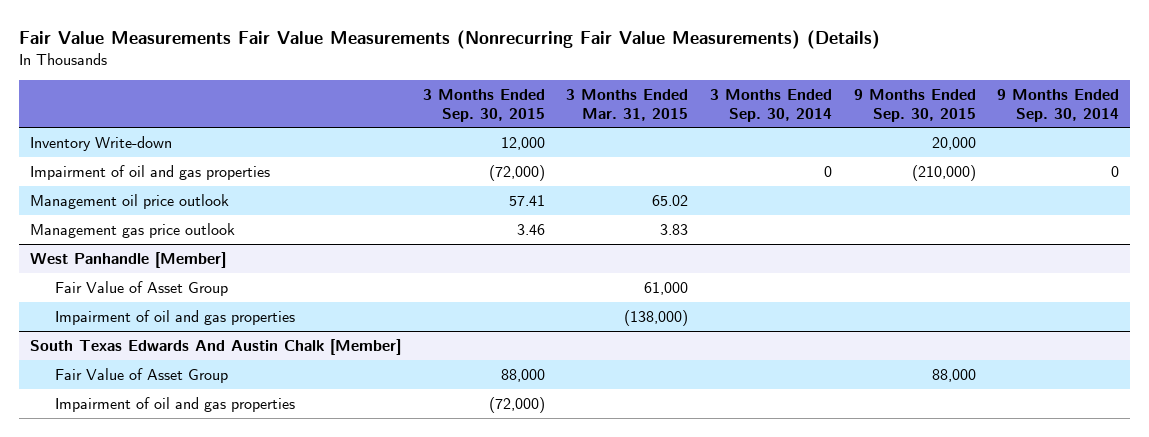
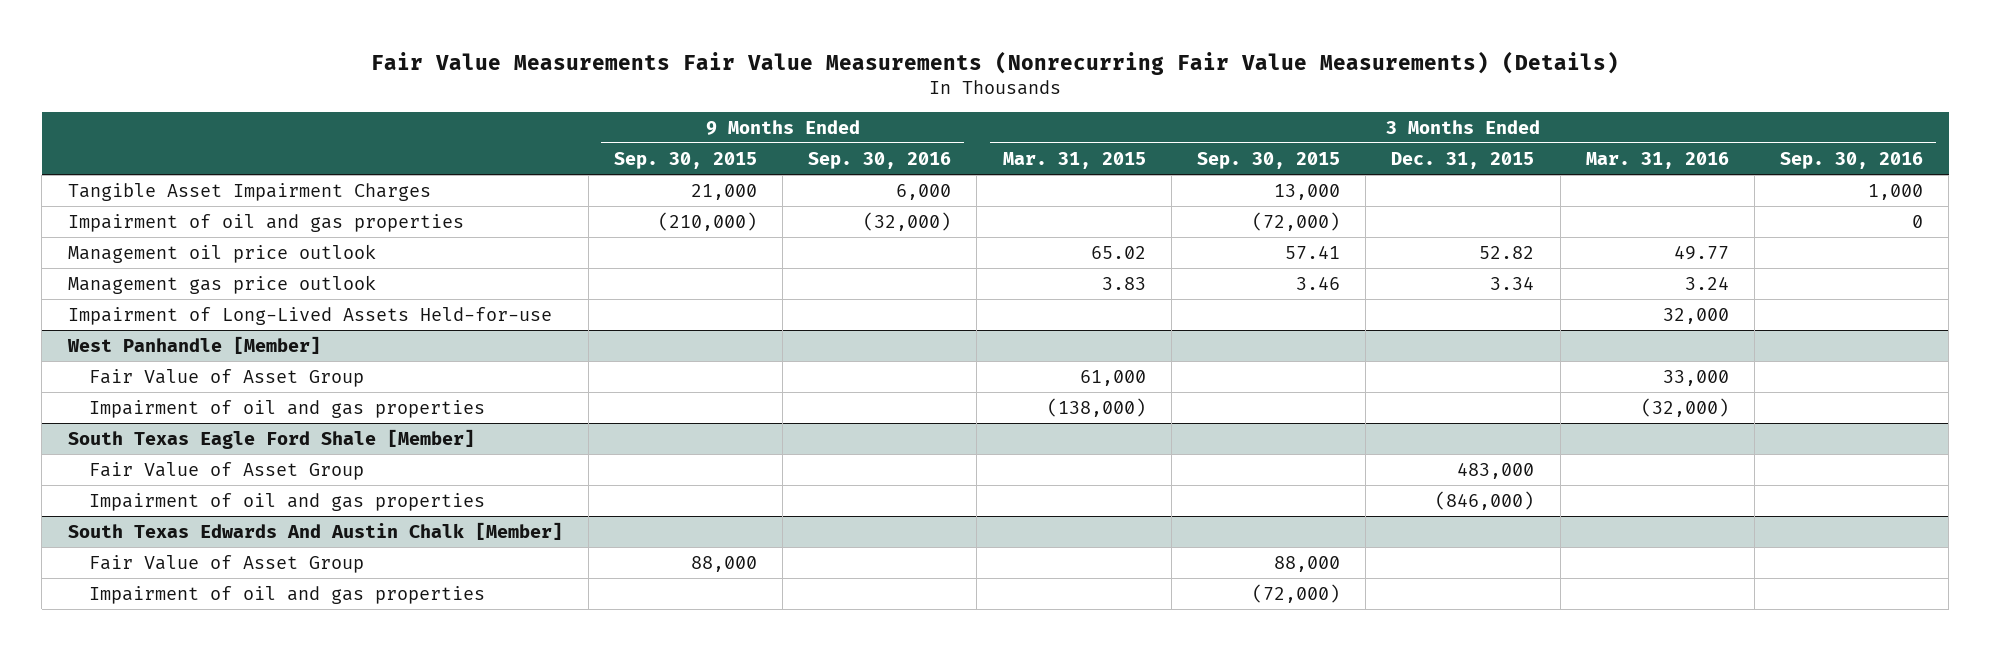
[710,89,833,122] 3 Months Ended Sep. 30, 2014 -> none
[997,89,1120,122] 9 Months Ended Sep. 30, 2014 -> none
none -> [808,151,952,169] Sep. 30, 2016
none -> [1391,151,1535,169] Dec. 31, 2015
none -> [1585,151,1729,169] Mar. 31, 2016
none -> [1780,151,1924,169] Sep. 30, 2016
[30,135,173,151] Inventory Write-down -> none
none -> [67,182,431,201] Tangible Asset Impairment Charges
none -> [67,306,552,325] Impairment of Long-Lived Assets Held-for-use
none -> [67,428,475,449] South Texas Eagle Ford Shale [Member]
none -> [89,461,365,480] Fair Value of Asset Group
none -> [89,492,486,511] Impairment of oil and gas properties

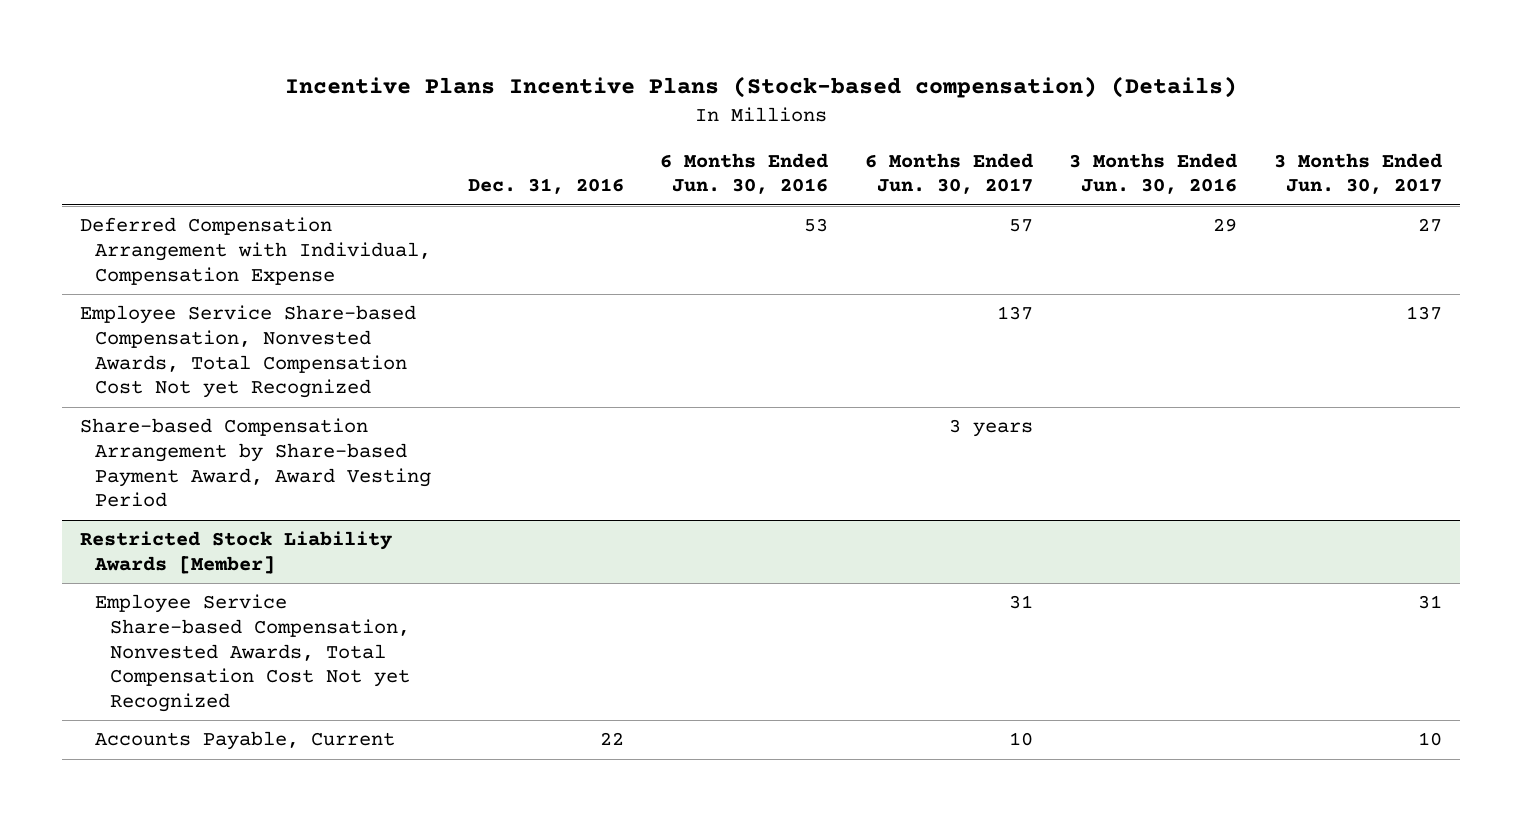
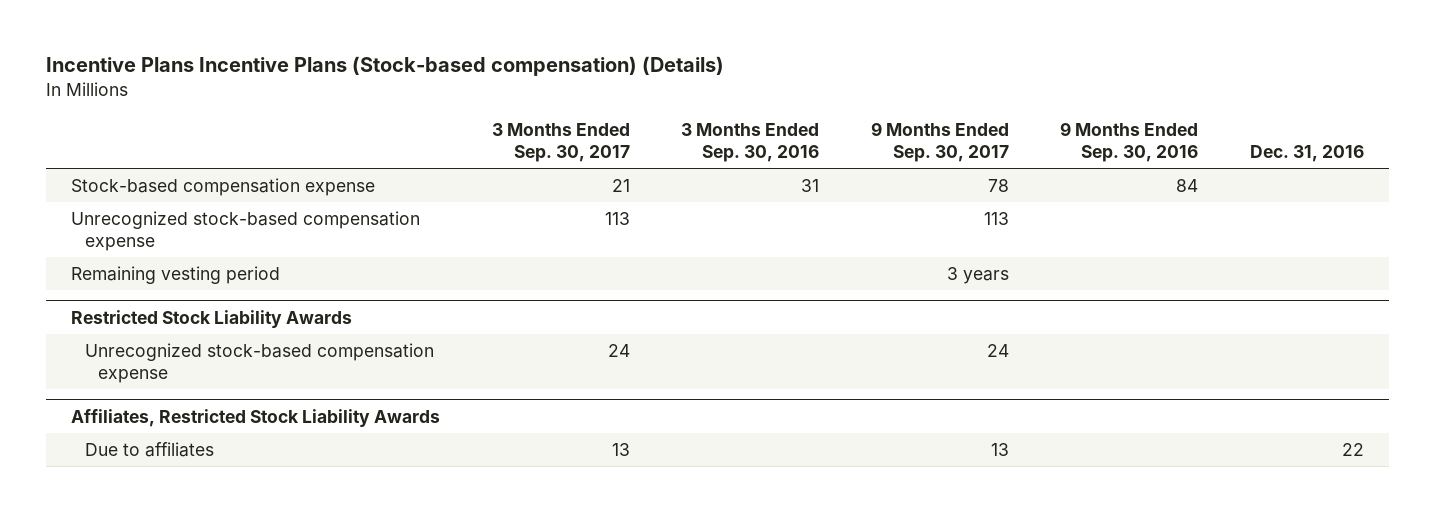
[660,152,829,195] 6 Months Ended Jun. 30, 2016 -> none
[864,152,1033,195] 6 Months Ended Jun. 30, 2017 -> none
[1069,152,1238,195] 3 Months Ended Jun. 30, 2016 -> none
[1273,152,1442,195] 3 Months Ended Jun. 30, 2017 -> none
none -> [491,122,630,162] 3 Months Ended Sep. 30, 2017
none -> [681,122,820,162] 3 Months Ended Sep. 30, 2016
none -> [870,121,1009,162] 9 Months Ended Sep. 30, 2017
none -> [1060,121,1199,162] 9 Months Ended Sep. 30, 2016
[95,731,396,751] Accounts Payable, Current -> none
[80,217,432,285] Deferred Compensation Arrangement with Individual, Compensation Expense -> [71,177,376,196] Stock-based compensation expense
[80,305,417,399] Employee Service Share-based Compensation, Nonvested Awards, Total Compensation Cost Not yet Recognized -> [71,210,421,251] Unrecognized stock-based compensation expense
[80,418,432,508] Share-based Compensation Arrangement by Share-based Payment Award, Award Vesting Period -> [71,265,281,284] Remaining vesting period
[80,531,393,574] Restricted Stock Liability Awards [Member] -> [71,309,353,328] Restricted Stock Liability Awards
[95,594,411,712] Employee Service Share-based Compensation, Nonvested Awards, Total Compensation Cost Not yet Recognized -> [84,342,434,383] Unrecognized stock-based compensation expense
none -> [71,408,441,427] Affiliates, Restricted Stock Liability Awards
none -> [84,441,214,457] Due to affiliates

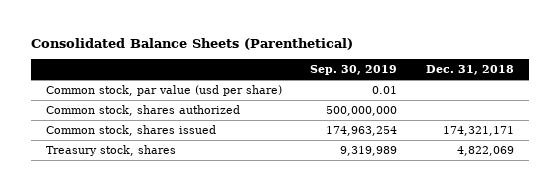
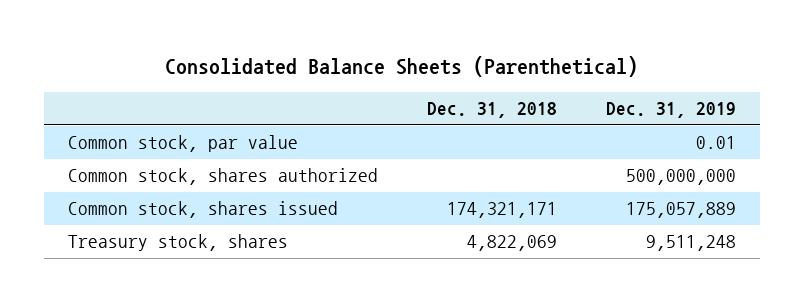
[310,65,398,76] Sep. 30, 2019 -> none
none -> [605,102,736,119] Dec. 31, 2019
[45,85,282,97] Common stock, par value (usd per share) -> [68,135,299,153] Common stock, par value

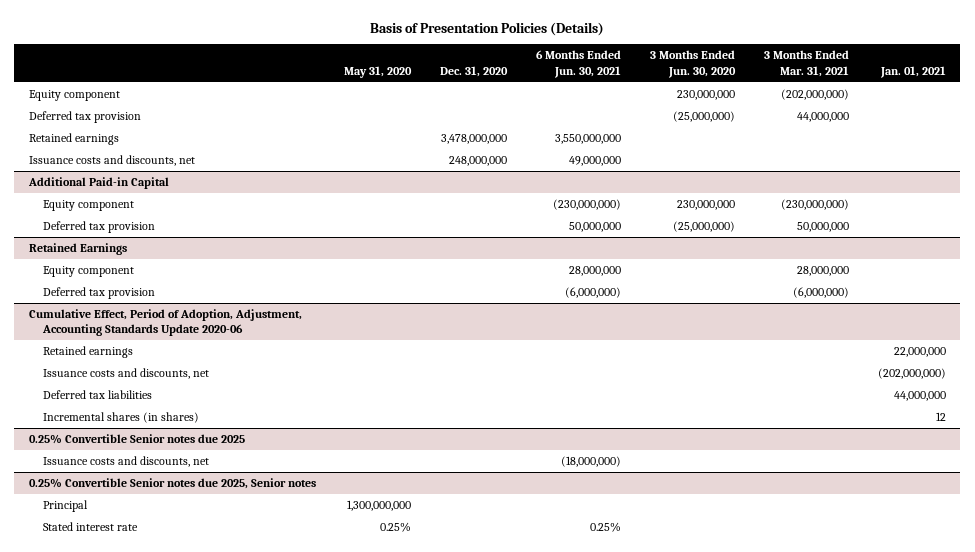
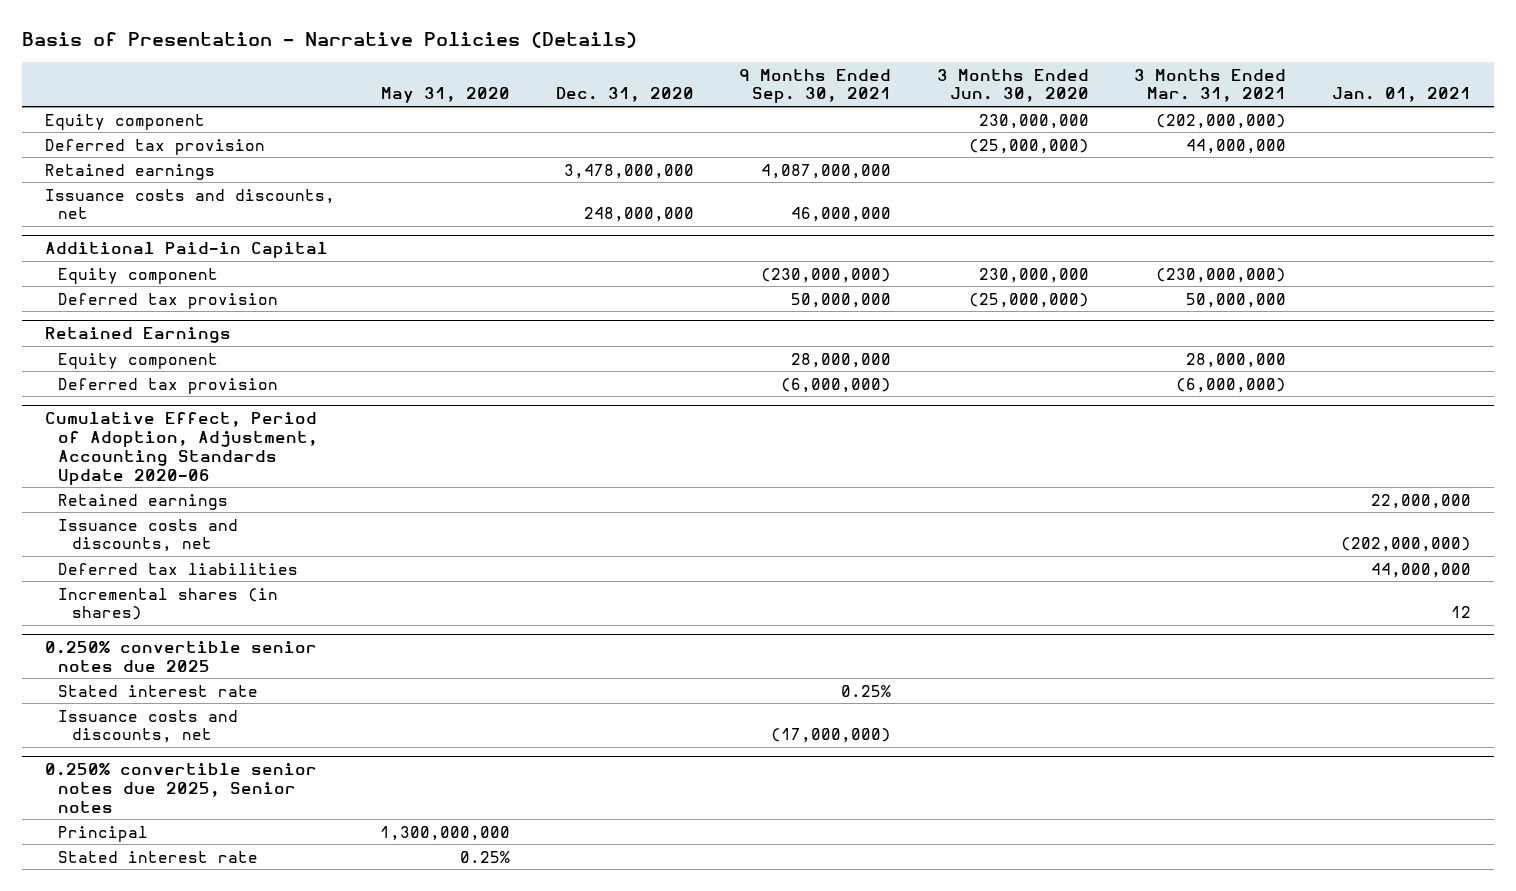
[370,21,605,36] Basis of Presentation Policies (Details) -> [21,32,637,49] Basis of Presentation - Narrative Policies (Details)
[536,50,622,78] 6 Months Ended Jun. 30, 2021 -> none
none -> [739,68,892,104] 9 Months Ended Sep. 30, 2021
[28,434,245,445] 0.25% Convertible Senior notes due 2025 -> [44,640,317,672] 0.250% convertible senior notes due 2025
none -> [58,684,259,697] Stated interest rate
[28,478,316,490] 0.25% Convertible Senior notes due 2025, Senior notes -> [44,762,317,813] 0.250% convertible senior notes due 2025, Senior notes

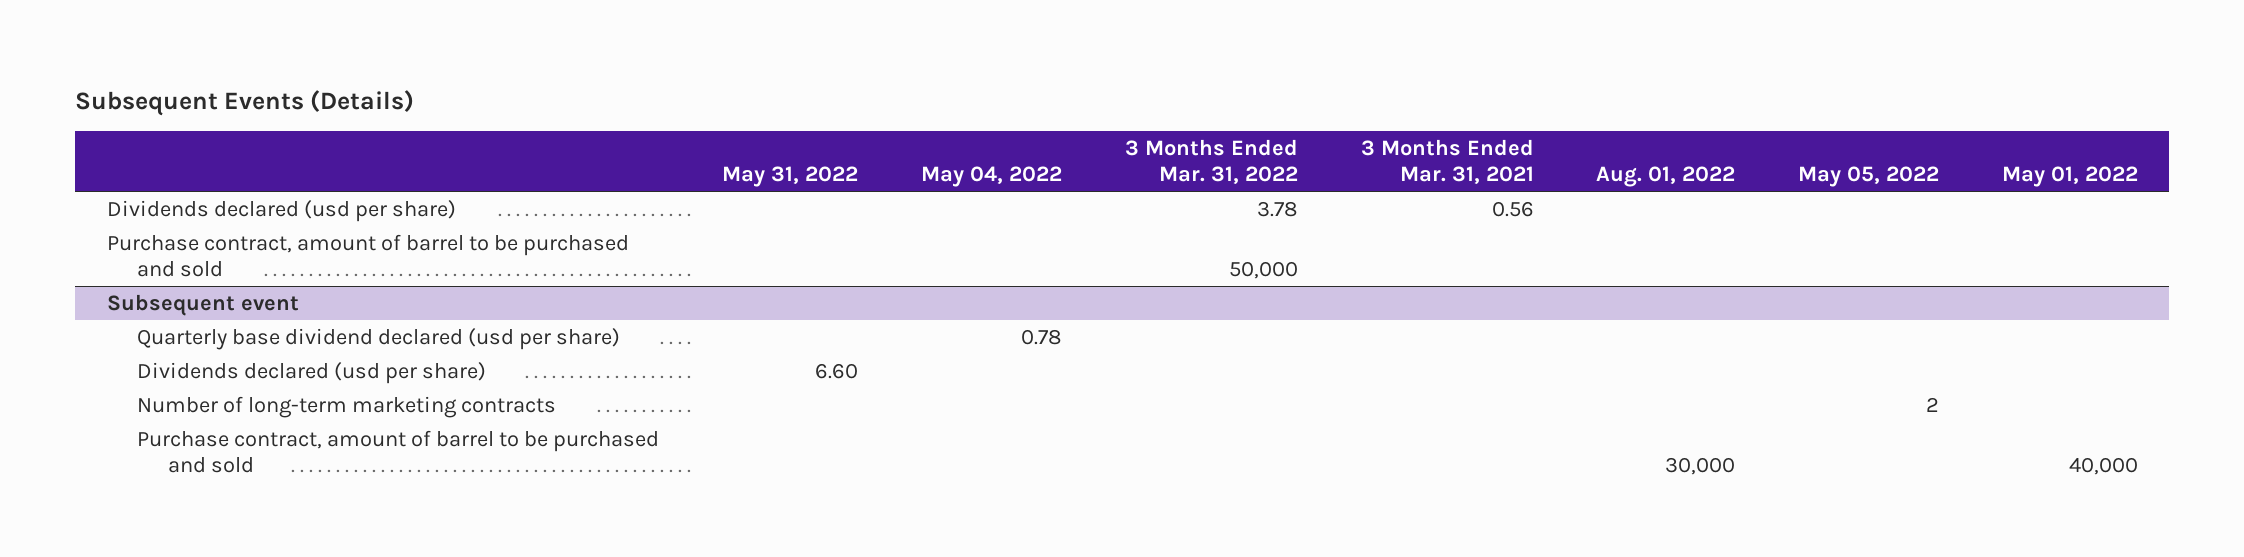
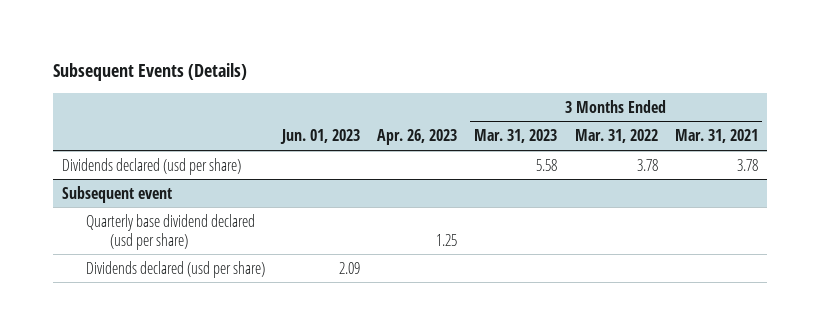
[722,165,859,187] May 31, 2022 -> none
[920,165,1062,187] May 04, 2022 -> none
[1596,165,1736,187] Aug. 01, 2022 -> none
[1798,165,1940,187] May 05, 2022 -> none
[2001,165,2138,187] May 01, 2022 -> none
none -> [279,129,360,145] Jun. 01, 2023
none -> [377,129,458,146] Apr. 26, 2023
none -> [474,129,558,144] Mar. 31, 2023
[106,234,629,278] Purchase contract, amount of barrel to be purchased and sold -> none
[1491,201,1534,218] 0.56 -> [736,158,758,171] 3.78
[137,396,557,419] Number of long-term marketing contracts -> none
[137,430,660,474] Purchase contract, amount of barrel to be purchased and sold -> none

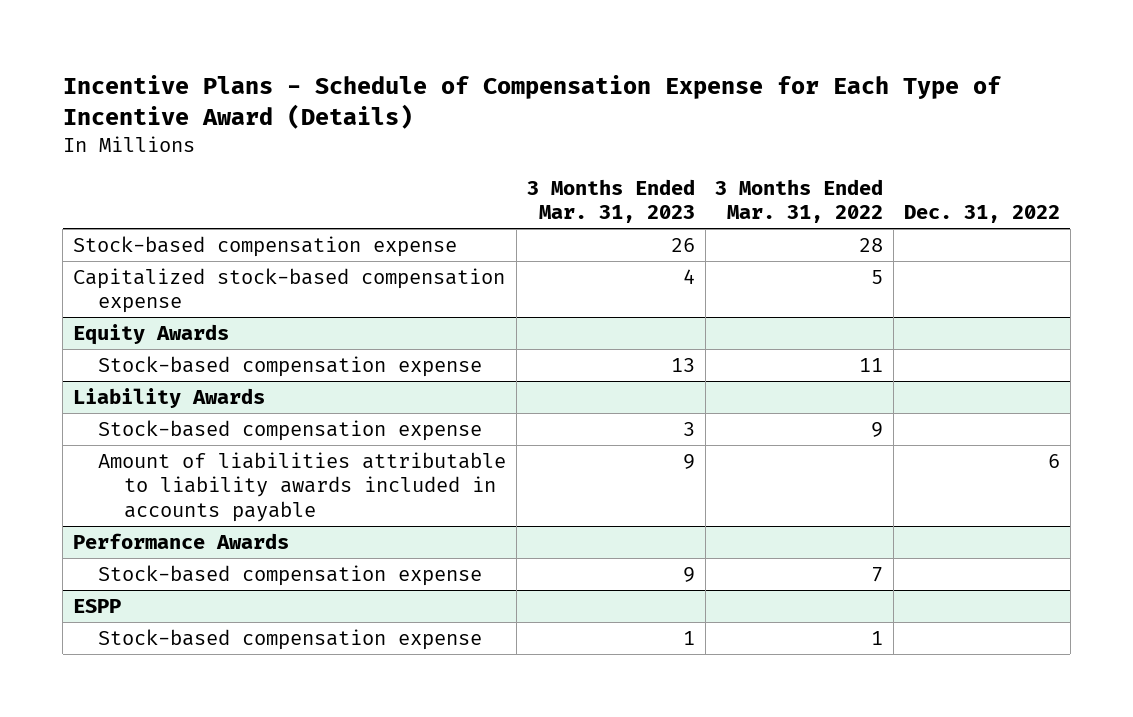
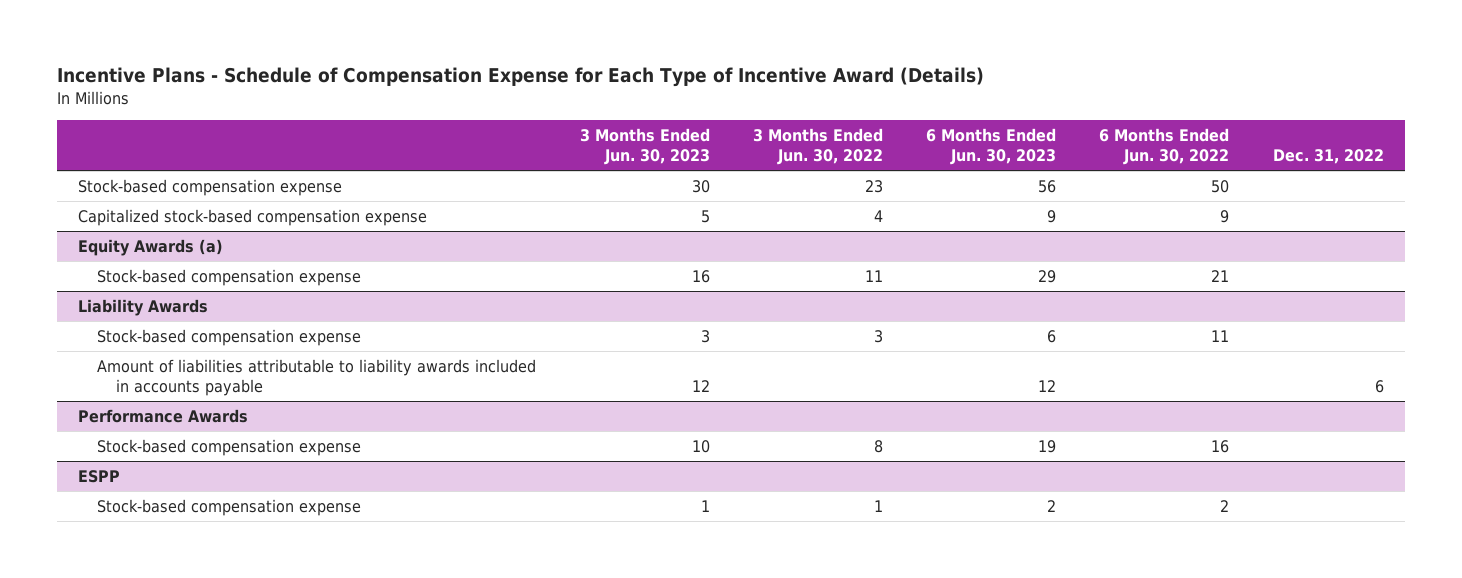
[526,178,695,224] 3 Months Ended Mar. 31, 2023 -> none
[715,178,884,224] 3 Months Ended Mar. 31, 2022 -> none
none -> [579,127,710,166] 3 Months Ended Jun. 30, 2023
none -> [752,127,883,166] 3 Months Ended Jun. 30, 2022
none -> [926,127,1057,166] 6 Months Ended Jun. 30, 2023
none -> [1099,127,1230,166] 6 Months Ended Jun. 30, 2022
[73,324,230,346] Equity Awards -> [78,238,224,256] Equity Awards (a)

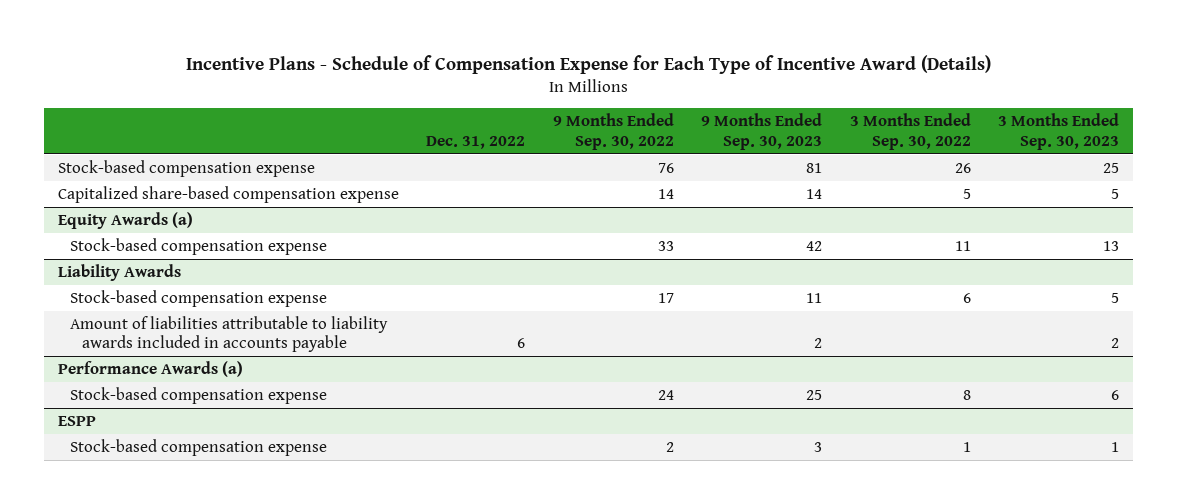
[579,127,710,166] 3 Months Ended Jun. 30, 2023 -> none
[752,127,883,166] 3 Months Ended Jun. 30, 2022 -> none
[926,127,1057,166] 6 Months Ended Jun. 30, 2023 -> none
[1099,127,1230,166] 6 Months Ended Jun. 30, 2022 -> none
none -> [552,113,674,150] 9 Months Ended Sep. 30, 2022
none -> [701,113,823,150] 9 Months Ended Sep. 30, 2023
none -> [849,113,971,150] 3 Months Ended Sep. 30, 2022
none -> [998,113,1120,150] 3 Months Ended Sep. 30, 2023
[78,208,428,226] Capitalized stock-based compensation expense -> [57,186,399,204] Capitalized share-based compensation expense
[78,408,249,423] Performance Awards -> [57,361,243,378] Performance Awards (a)

